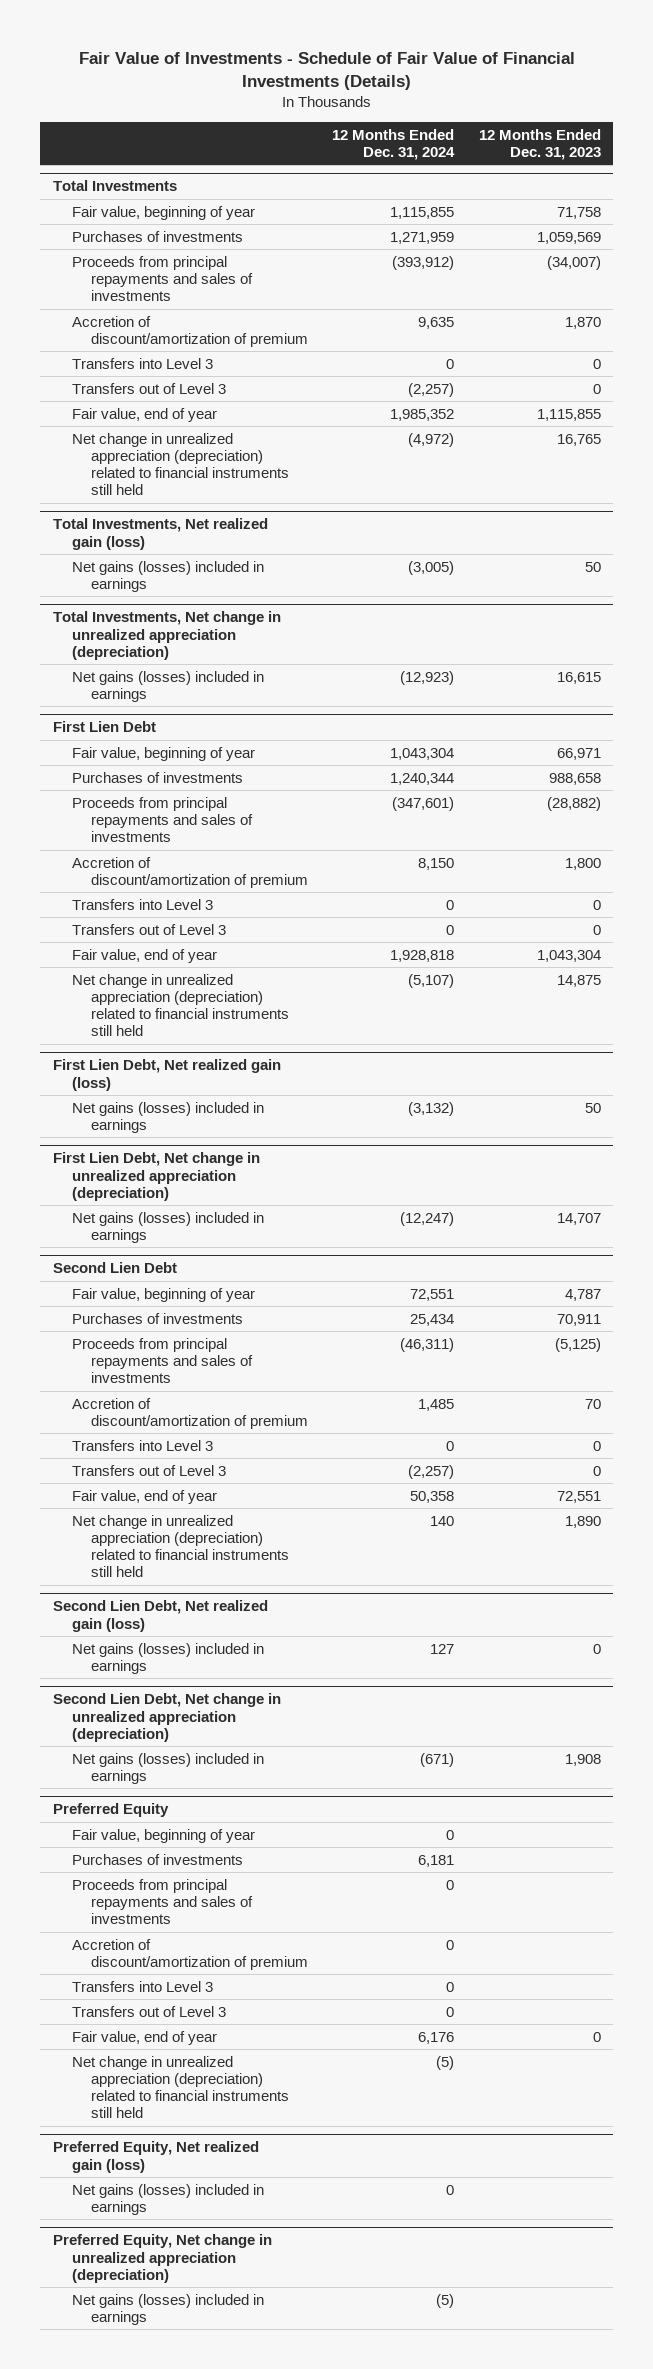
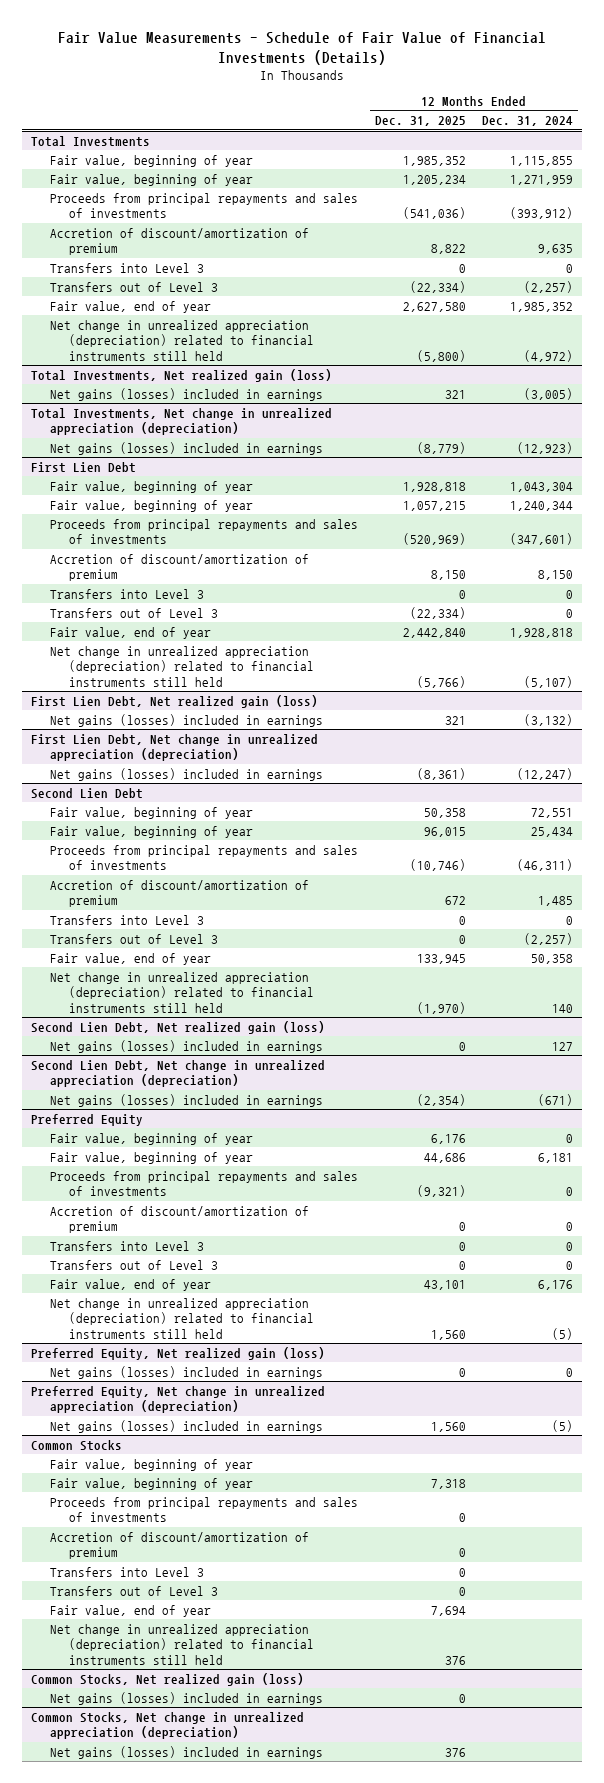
[78,51,575,90] Fair Value of Investments - Schedule of Fair Value of Financial Investments (Details) -> [57,31,546,65] Fair Value Measurements - Schedule of Fair Value of Financial Investments (Details)
[478,128,601,160] 12 Months Ended Dec. 31, 2023 -> none
none -> [374,116,466,127] Dec. 31, 2025
[71,230,243,242] Purchases of investments -> [49,173,253,186] Fair value, beginning of year
[71,771,243,783] Purchases of investments -> [49,499,253,512] Fair value, beginning of year
[71,1312,243,1324] Purchases of investments -> [49,825,253,838] Fair value, beginning of year
[71,1853,243,1865] Purchases of investments -> [49,1151,253,1164] Fair value, beginning of year
none -> [30,1439,122,1451] Common Stocks
none -> [49,1458,253,1471] Fair value, beginning of year
none -> [49,1477,253,1490] Fair value, beginning of year
none -> [49,1496,358,1523] Proceeds from principal repayments and sales of investments
none -> [49,1531,309,1560] Accretion of discount/amortization of premium
none -> [49,1566,204,1577] Transfers into Level 3
none -> [49,1585,218,1596] Transfers out of Level 3
none -> [49,1604,211,1617] Fair value, end of year
none -> [49,1623,315,1665] Net change in unrealized appreciation (depreciation) related to financial instruments still held
none -> [30,1672,304,1686] Common Stocks, Net realized gain (loss)
none -> [49,1691,323,1705] Net gains (losses) included in earnings
none -> [30,1711,304,1740] Common Stocks, Net change in unrealized appreciation (depreciation)
none -> [49,1745,323,1759] Net gains (losses) included in earnings

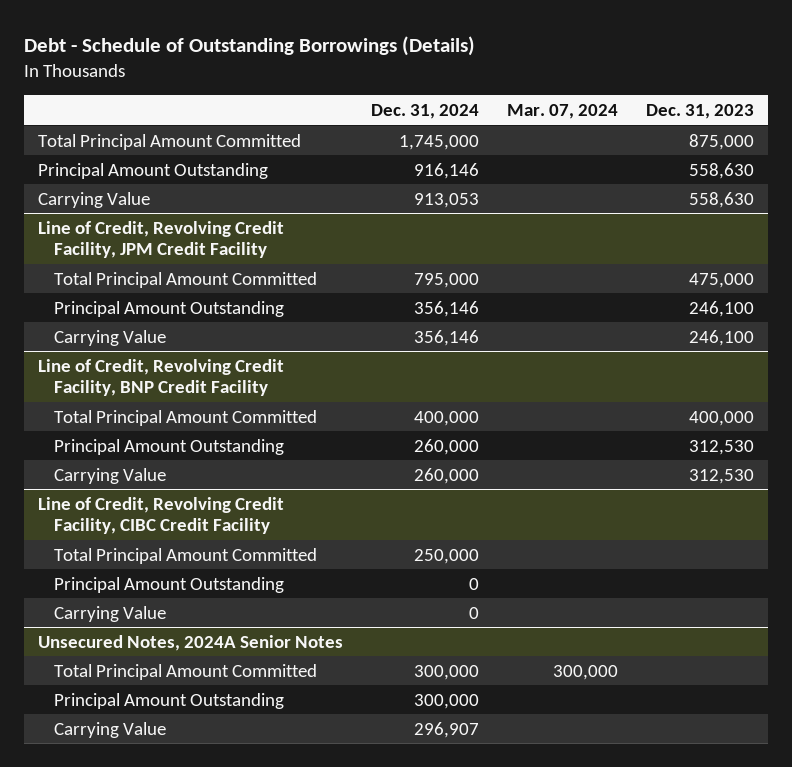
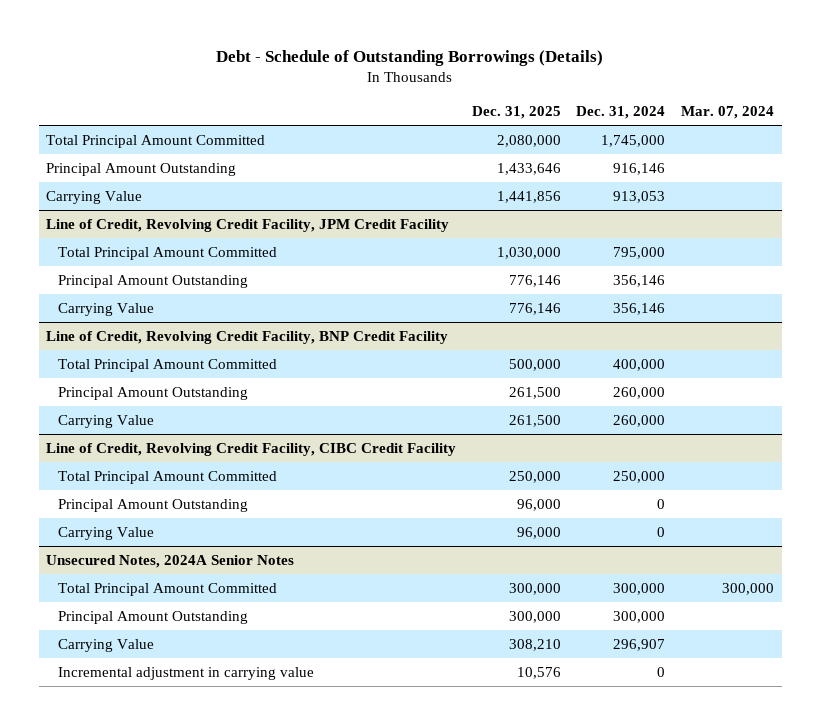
[645,104,754,120] Dec. 31, 2023 -> none
none -> [471,105,561,119] Dec. 31, 2025
none -> [58,667,315,681] Incremental adjustment in carrying value

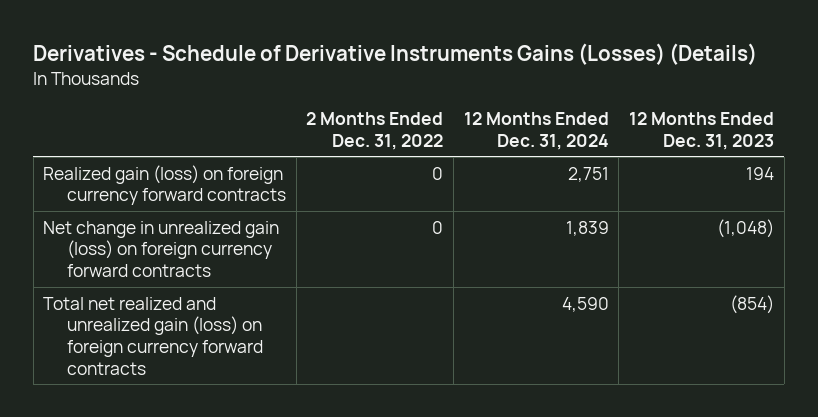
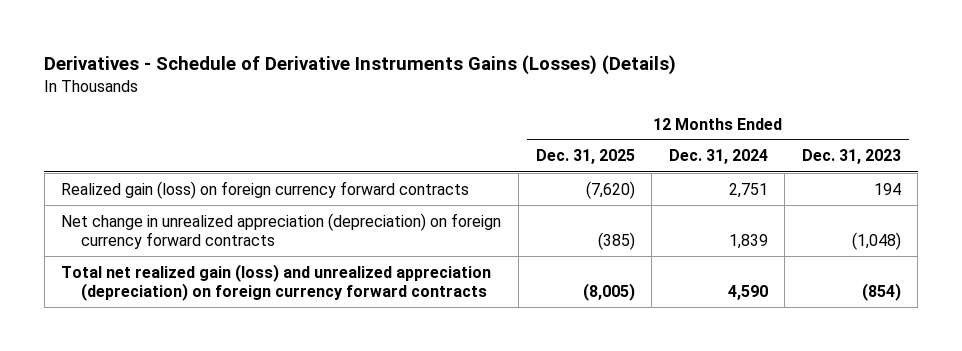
[306,111,444,150] 2 Months Ended Dec. 31, 2022 -> none
none -> [535,149,635,165] Dec. 31, 2025
[43,220,280,278] Net change in unrealized gain (loss) on foreign currency forward contracts -> [61,212,502,249] Net change in unrealized appreciation (depreciation) on foreign currency forward contracts
[43,296,263,375] Total net realized and unrealized gain (loss) on foreign currency forward contracts -> [61,263,492,301] Total net realized gain (loss) and unrealized appreciation (depreciation) on foreign currency forward contracts

